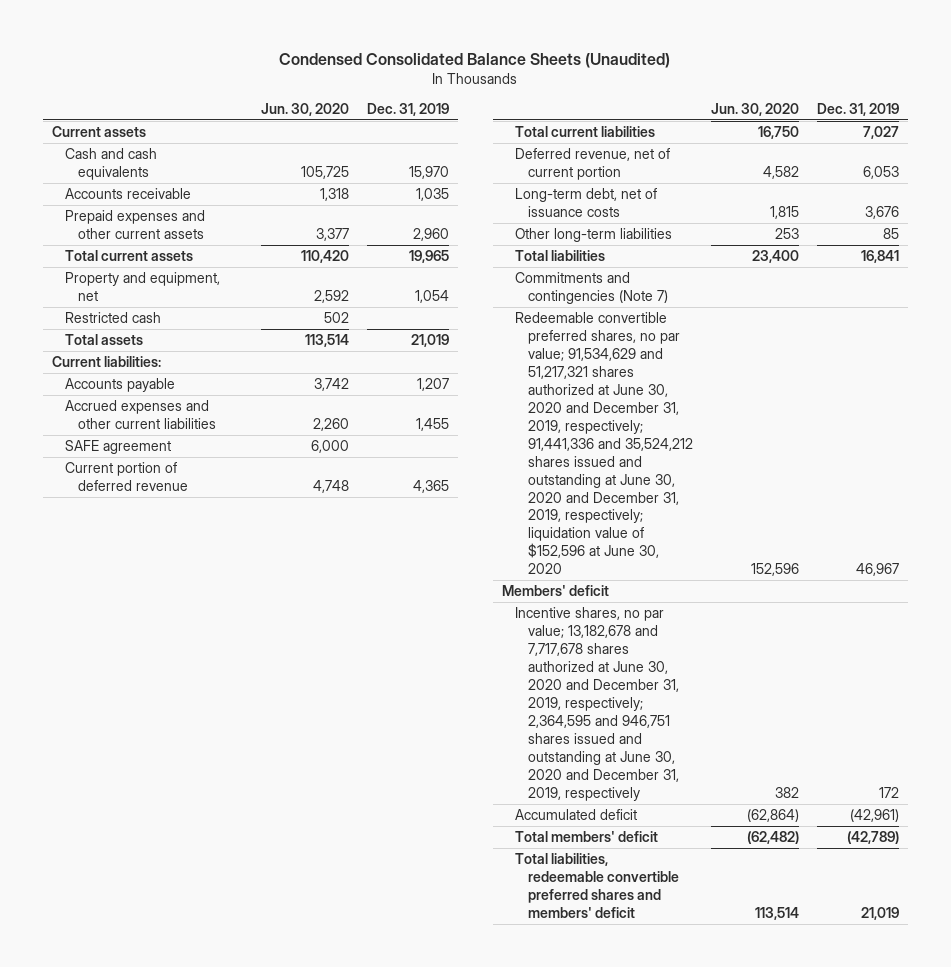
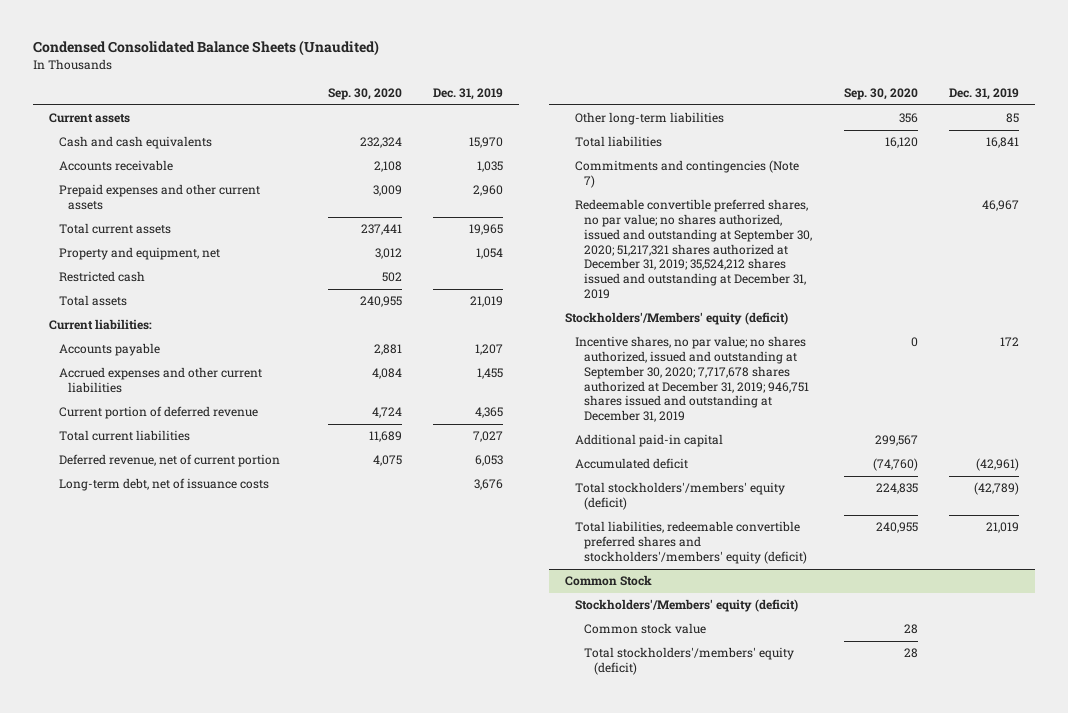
[260,102,349,116] Jun. 30, 2020 -> none
none -> [327,88,402,101] Sep. 30, 2020
[64,440,171,455] SAFE agreement -> none
[514,312,693,575] Redeemable convertible preferred shares, no par value; 91,534,629 and 51,217,321 shares authorized at June 30, 2020 and December 31, 2019, respectively; 91,441,336 and 35,524,212 shares issued and outstanding at June 30, 2020 and December 31, 2019, respectively; liquidation value of $152,596 at June 30, 2020 -> [574,199,813,299] Redeemable convertible preferred shares, no par value; no shares authorized, issued and outstanding at September 30, 2020; 51,217,321 shares authorized at December 31, 2019; 35,524,212 shares issued and outstanding at December 31, 2019
[501,585,609,597] Members' deficit -> [564,312,788,326] Stockholders'/Members' equity (deficit)
[514,607,679,801] Incentive shares, no par value; 13,182,678 and 7,717,678 shares authorized at June 30, 2020 and December 31, 2019, respectively; 2,364,595 and 946,751 shares issued and outstanding at June 30, 2020 and December 31, 2019, respectively -> [574,336,810,423] Incentive shares, no par value; no shares authorized, issued and outstanding at September 30, 2020; 7,717,678 shares authorized at December 31, 2019; 946,751 shares issued and outstanding at December 31, 2019
none -> [574,434,723,448] Additional paid-in capital
[514,831,658,843] Total members' deficit -> [574,482,785,511] Total stockholders'/members' equity (deficit)
[514,853,679,919] Total liabilities, redeemable convertible preferred shares and members' deficit -> [574,521,808,564] Total liabilities, redeemable convertible preferred shares and stockholders'/members' equity (deficit)
none -> [564,575,652,587] Common Stock
none -> [574,599,798,613] Stockholders'/Members' equity (deficit)
none -> [584,623,707,635] Common stock value
none -> [584,647,795,676] Total stockholders'/members' equity (deficit)

